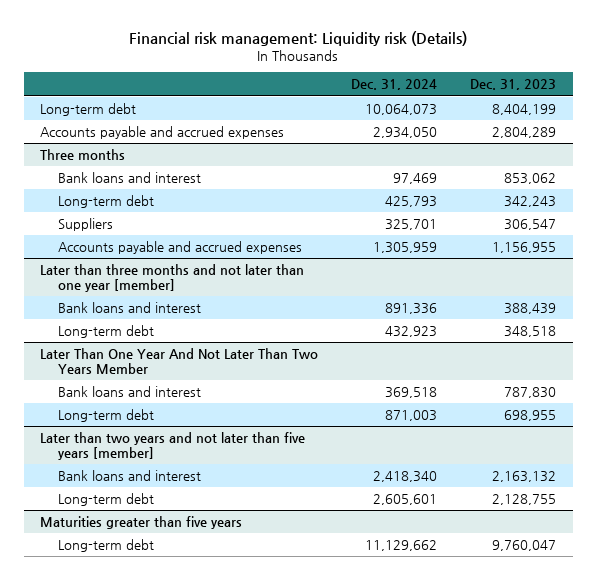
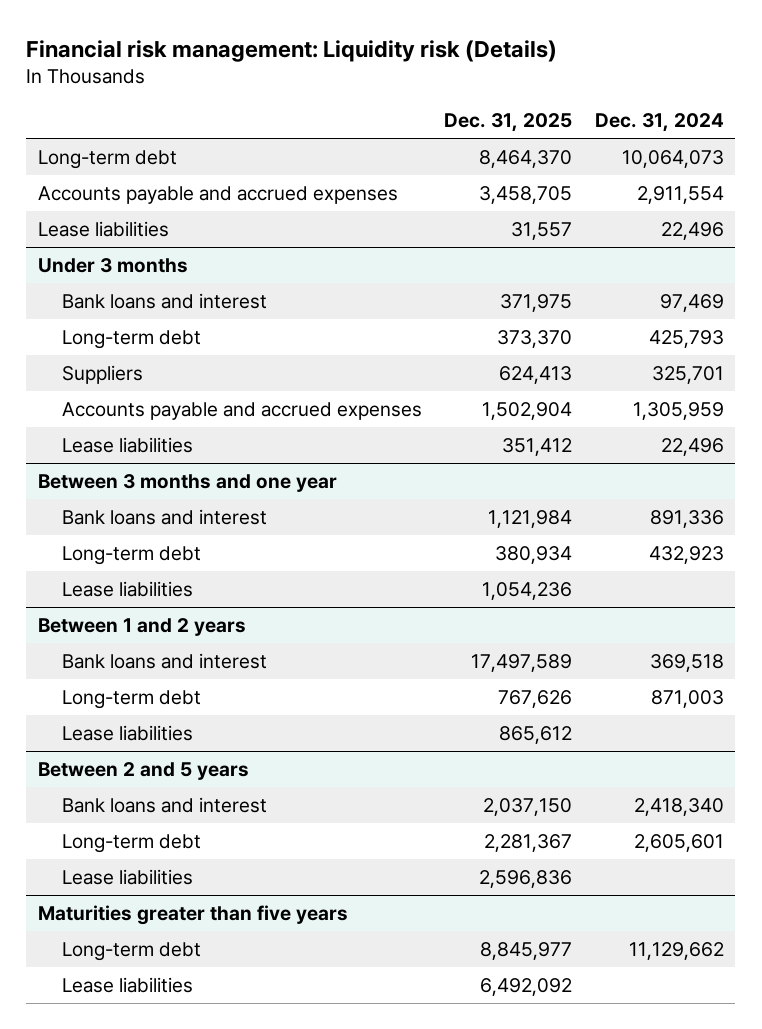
[470,79,557,91] Dec. 31, 2023 -> none
none -> [444,113,573,133] Dec. 31, 2025
[373,127,438,139] 2,934,050 -> [636,185,724,204] 2,911,554
none -> [37,220,169,237] Lease liabilities
[40,149,126,161] Three months -> [37,257,188,273] Under 3 months
none -> [61,436,193,453] Lease liabilities
[40,264,305,292] Later than three months and not later than one year [member] -> [37,473,337,492] Between 3 months and one year
none -> [61,580,193,597] Lease liabilities
[40,348,319,374] Later Than One Year And Not Later Than Two Years Member -> [37,617,246,636] Between 1 and 2 years
none -> [61,724,193,741] Lease liabilities
[40,432,306,460] Later than two years and not later than five years [member] -> [37,761,249,780] Between 2 and 5 years
none -> [61,868,193,885] Lease liabilities
none -> [61,976,193,993] Lease liabilities

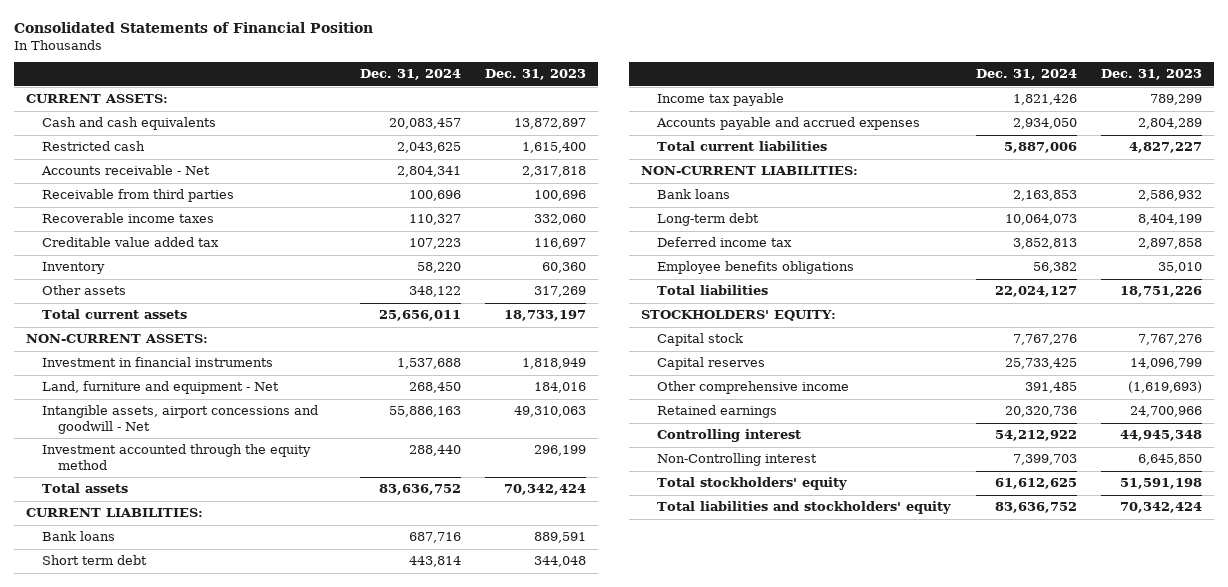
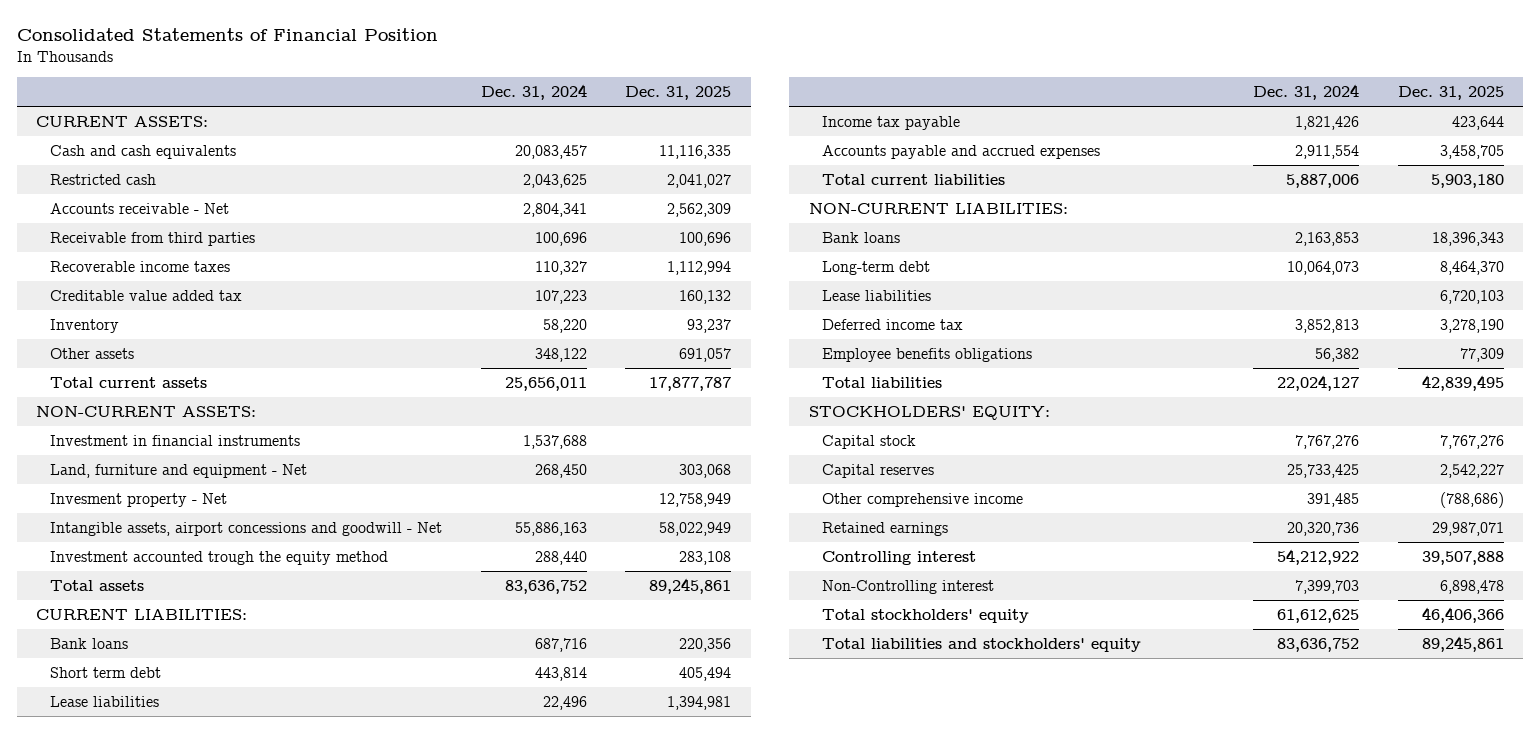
[485,69,587,81] Dec. 31, 2023 -> none
none -> [625,85,732,100] Dec. 31, 2025
none -> [49,492,227,507] Invesment property - Net
[42,444,312,470] Investment accounted through the equity method -> [49,550,388,565] Investment accounted trough the equity method
none -> [49,695,159,707] Lease liabilities
[1012,118,1077,130] 2,934,050 -> [1295,144,1360,159] 2,911,554
none -> [822,289,932,301] Lease liabilities

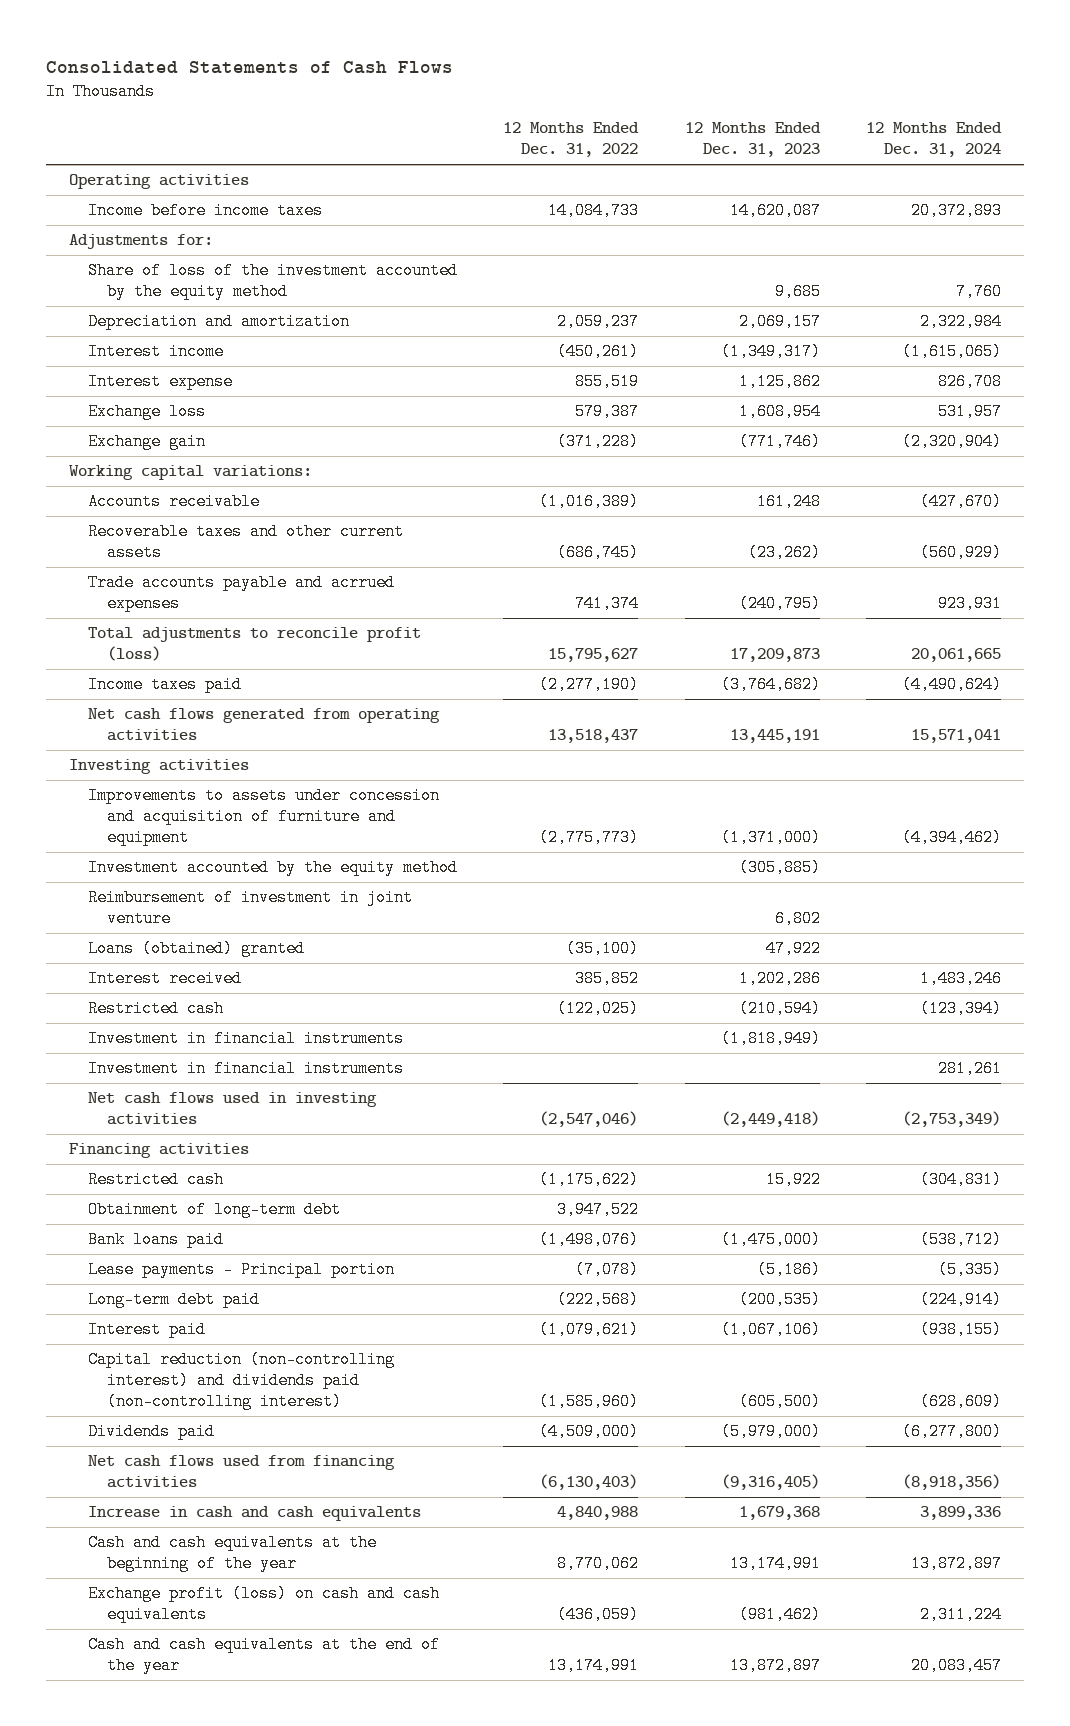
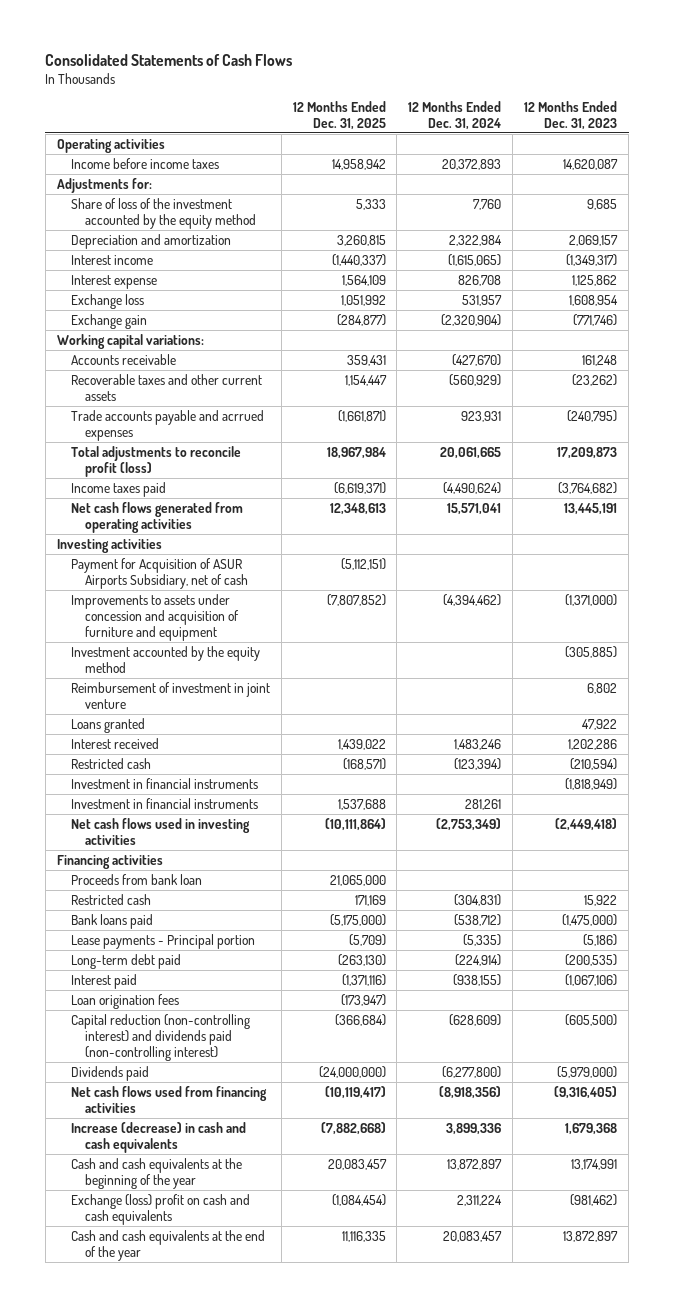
[503,122,640,158] 12 Months Ended Dec. 31, 2022 -> none
none -> [292,100,386,130] 12 Months Ended Dec. 31, 2025
none -> [70,557,248,589] Payment for Acquisition of ASUR Airports Subsidiary, net of cash
[88,940,306,958] Loans (obtained) granted -> [70,717,145,733] Loans granted
none -> [70,873,202,885] Proceeds from bank loan
[88,1201,342,1219] Obtainment of long-term debt -> none
none -> [70,993,179,1009] Loan origination fees
[88,1506,422,1522] Increase in cash and cash equivalents -> [70,1121,246,1153] Increase (decrease) in cash and cash equivalents
[88,1585,441,1624] Exchange profit (loss) on cash and cash equivalents -> [70,1193,250,1225] Exchange (loss) profit on cash and cash equivalents

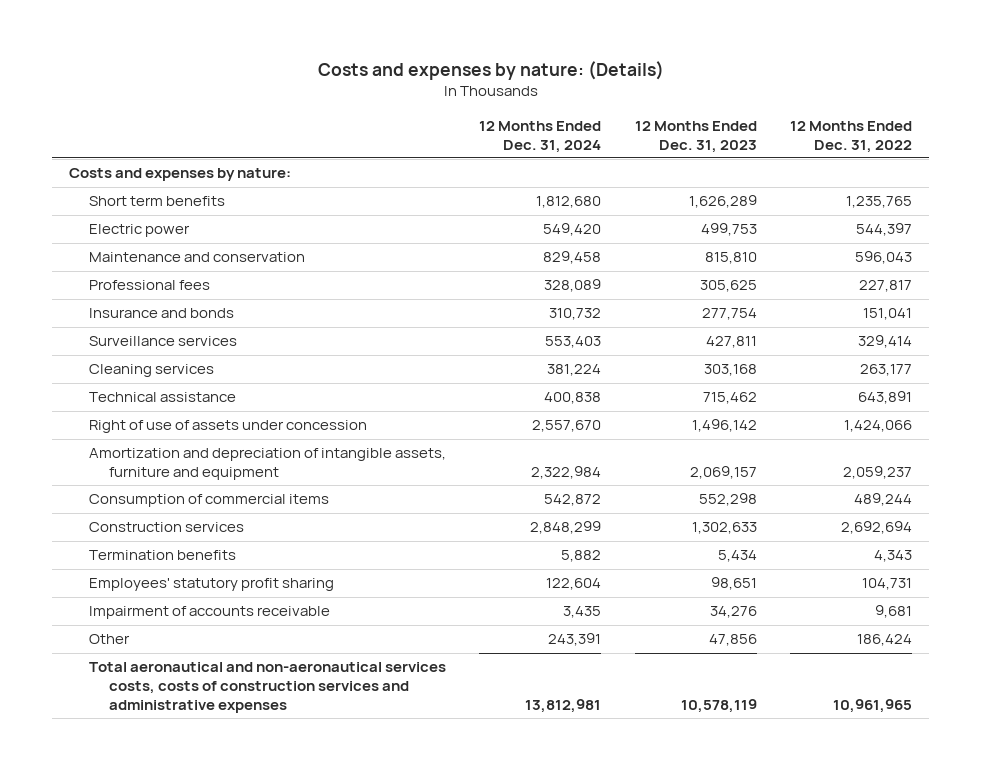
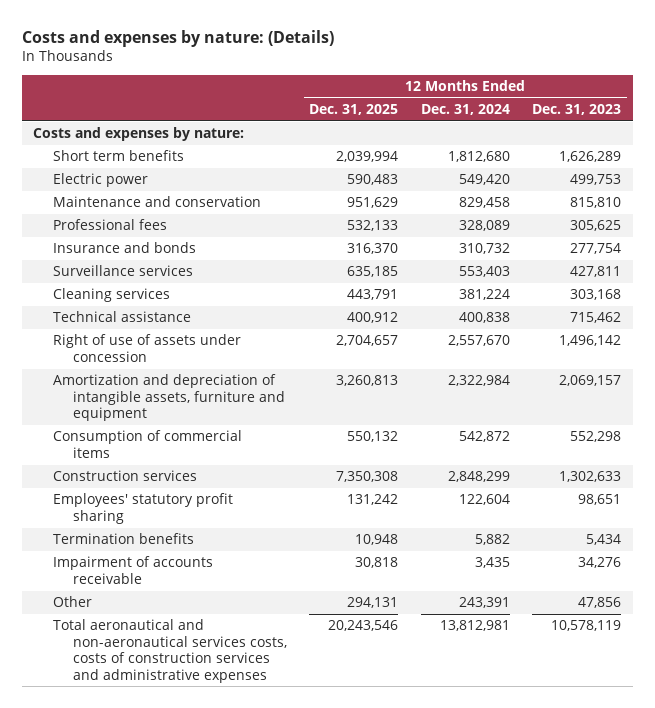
[790,121,913,153] 12 Months Ended Dec. 31, 2022 -> none
none -> [309,104,399,116] Dec. 31, 2025
[88,550,236,561] Termination benefits -> [53,533,195,545] Termination benefits

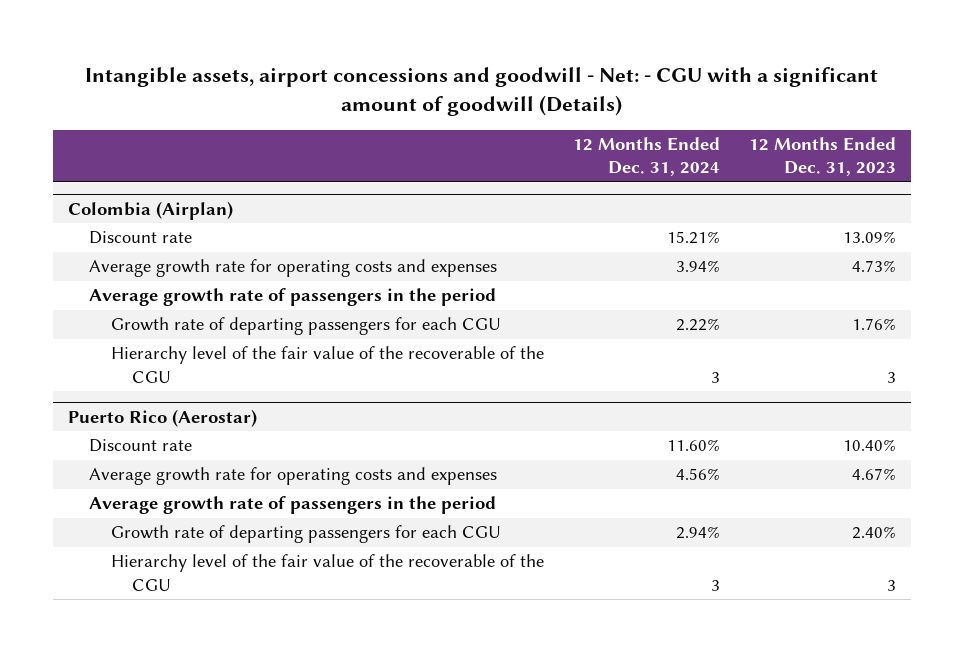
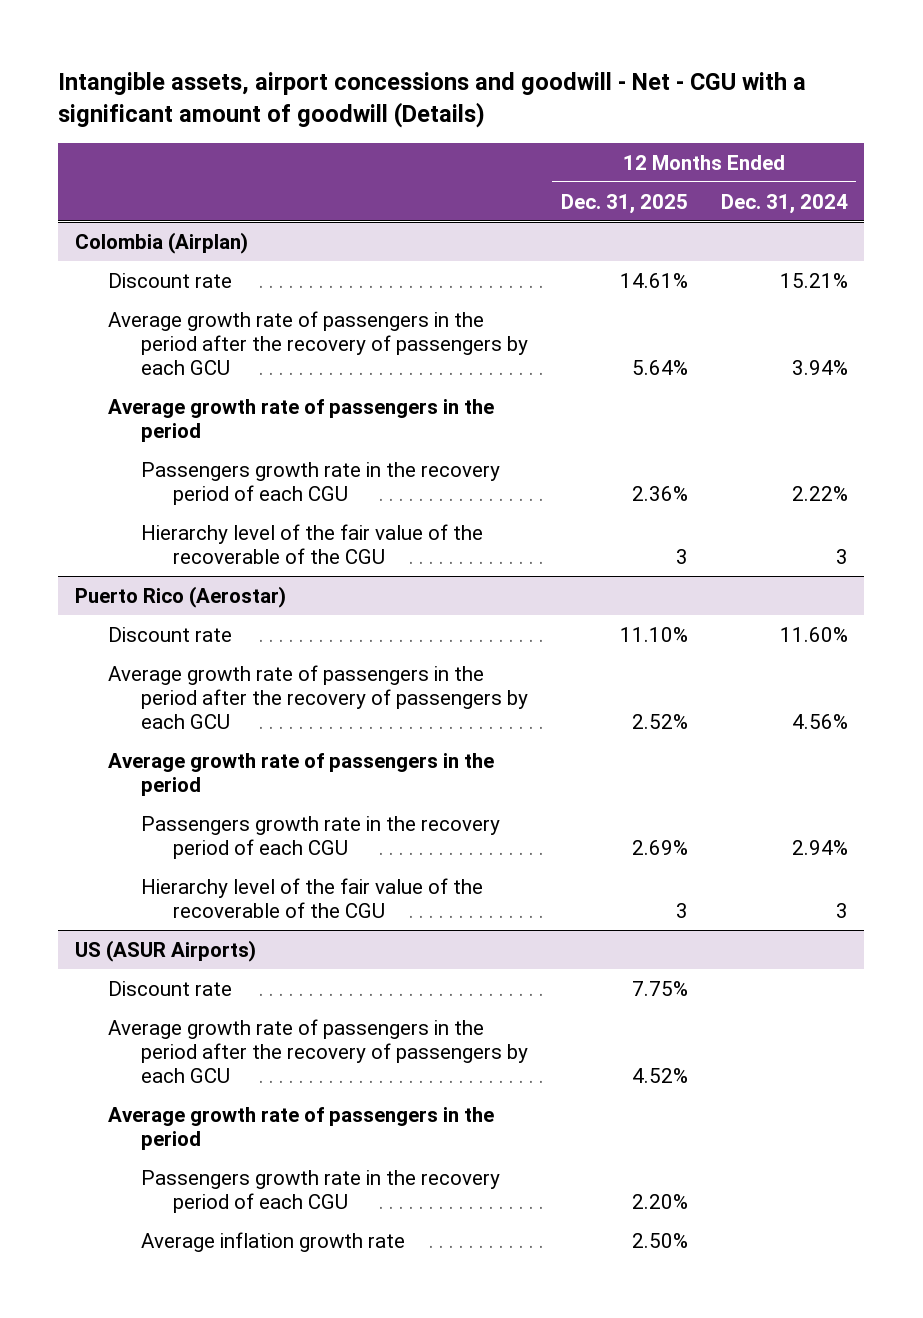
[84,67,878,117] Intangible assets, airport concessions and goodwill - Net: - CGU with a significant amount of goodwill (Details) -> [58,72,807,129] Intangible assets, airport concessions and goodwill - Net - CGU with a significant amount of goodwill (Details)
[749,137,897,177] 12 Months Ended Dec. 31, 2023 -> none
none -> [560,193,688,214] Dec. 31, 2025
[89,259,498,278] Average growth rate for operating costs and expenses -> [107,310,528,376] Average growth rate of passengers in the period after the recovery of passengers by each GCU
[110,317,501,336] Growth rate of departing passengers for each CGU -> [140,461,500,506] Passengers growth rate in the recovery period of each CGU
[89,467,498,486] Average growth rate for operating costs and expenses -> [107,664,528,730] Average growth rate of passengers in the period after the recovery of passengers by each GCU
[110,525,501,544] Growth rate of departing passengers for each CGU -> [140,815,500,860] Passengers growth rate in the recovery period of each CGU
none -> [74,939,256,962] US (ASUR Airports)
none -> [107,980,232,996] Discount rate
none -> [107,1018,528,1084] Average growth rate of passengers in the period after the recovery of passengers by each GCU
none -> [107,1106,494,1151] Average growth rate of passengers in the period
none -> [140,1169,500,1214] Passengers growth rate in the recovery period of each CGU
none -> [140,1231,405,1252] Average inflation growth rate

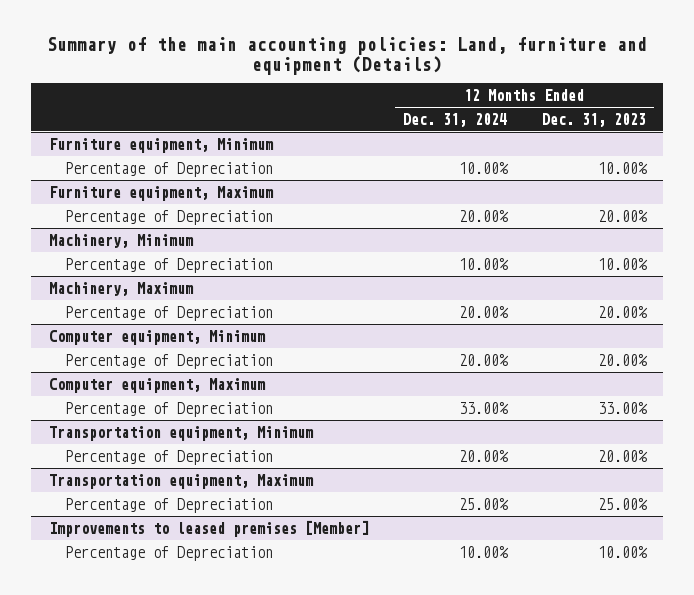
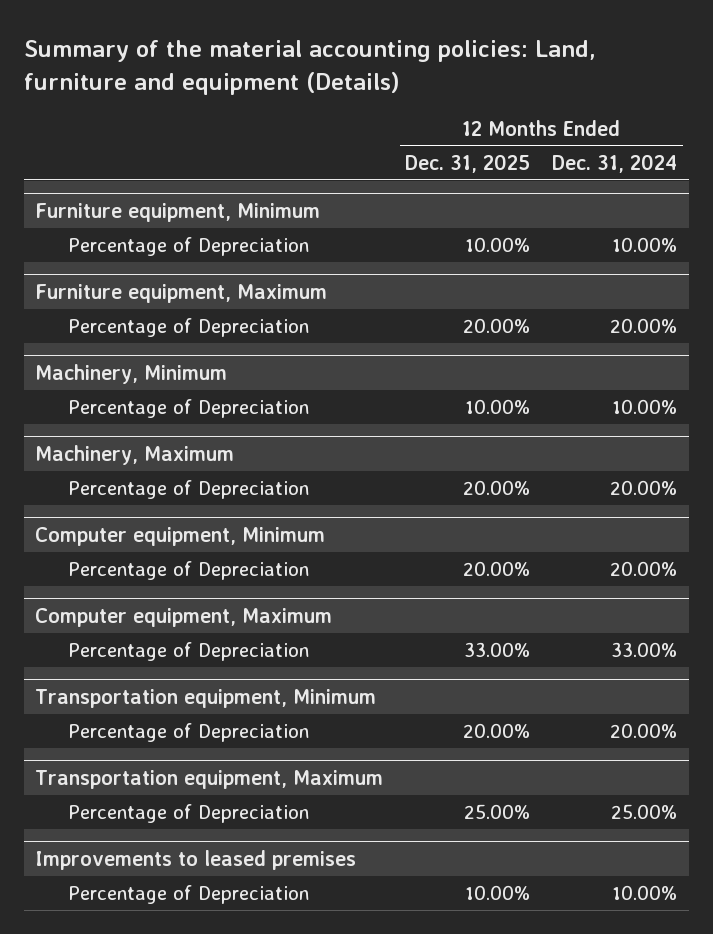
[47,36,648,75] Summary of the main accounting policies: Land, furniture and equipment (Details) -> [24,40,597,96] Summary of the material accounting policies: Land, furniture and equipment (Details)
[541,112,646,127] Dec. 31, 2023 -> none
none -> [405,153,531,173] Dec. 31, 2025
[48,519,369,537] Improvements to leased premises [Member] -> [35,849,357,870] Improvements to leased premises

